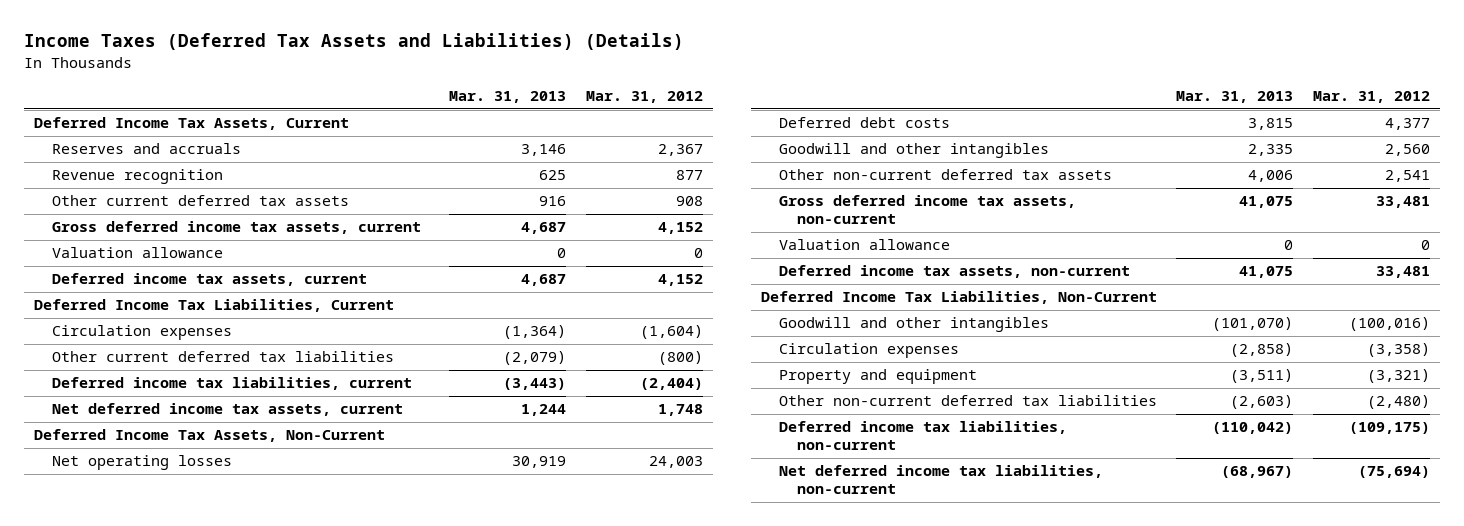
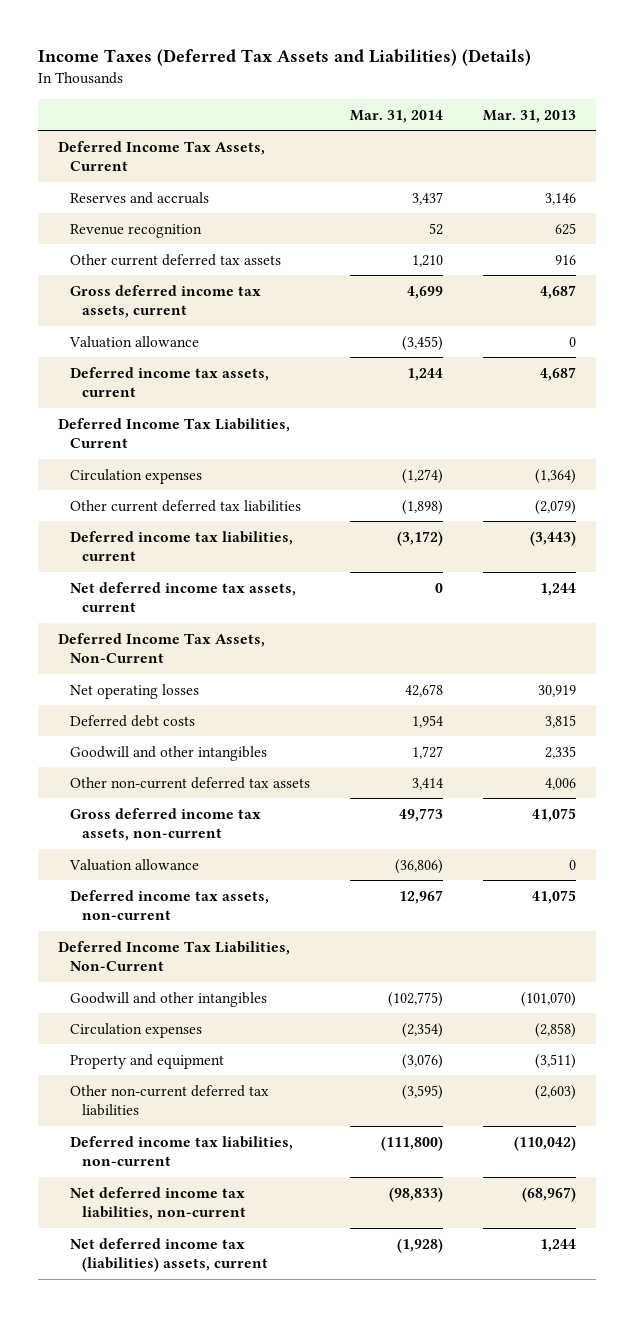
[586,91,704,104] Mar. 31, 2012 -> none
none -> [350,109,444,123] Mar. 31, 2014
none -> [70,1237,269,1273] Net deferred income tax (liabilities) assets, current

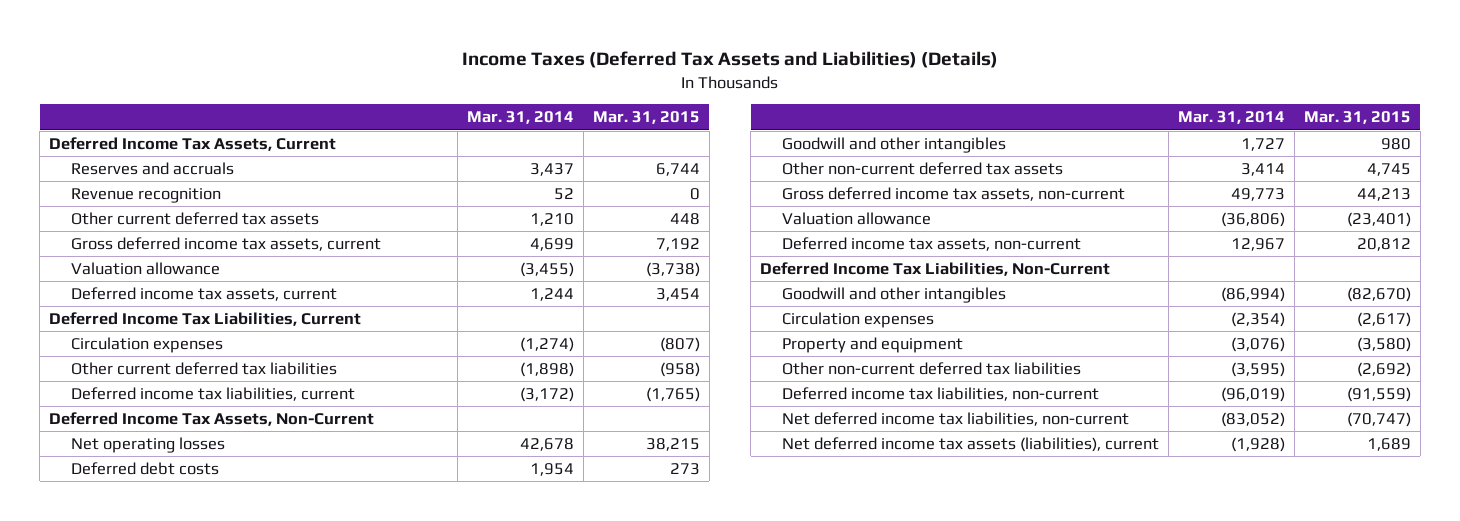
[483,109,577,123] Mar. 31, 2013 -> none
none -> [592,111,700,125] Mar. 31, 2015
[70,581,297,613] Net deferred income tax assets, current -> none
[388,991,444,1007] (102,775) -> [1220,287,1285,303] (86,994)
[381,1135,444,1151] (111,800) -> [1220,387,1285,403] (96,019)
[389,1186,444,1202] (98,833) -> [1220,412,1285,428] (83,052)
[70,1237,269,1273] Net deferred income tax (liabilities) assets, current -> [782,437,1160,453] Net deferred income tax assets (liabilities), current

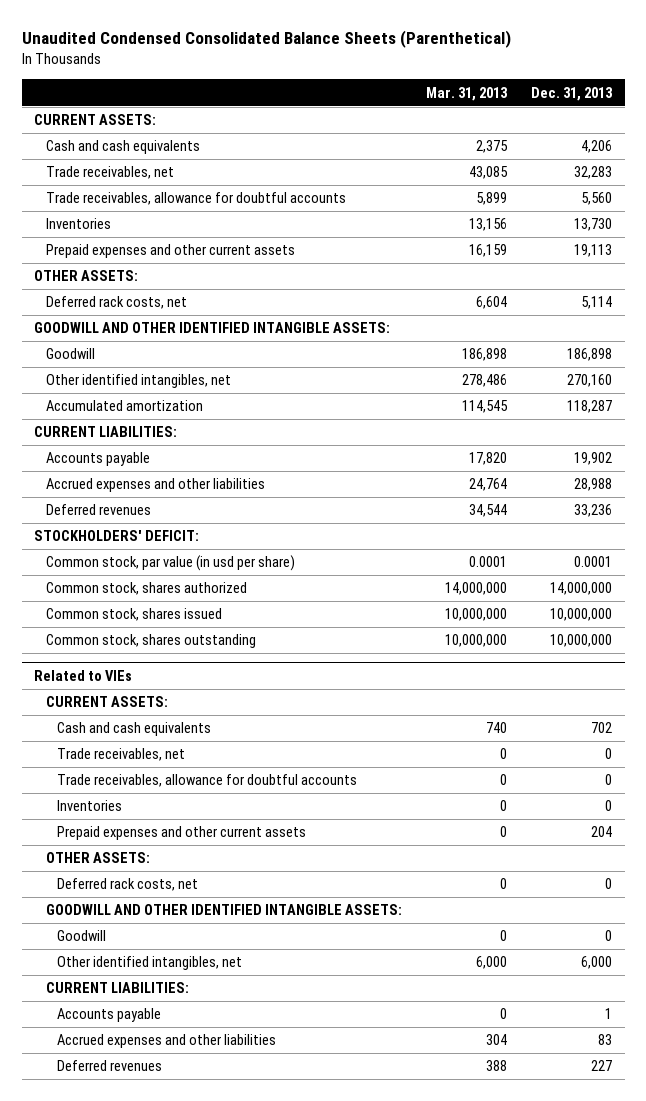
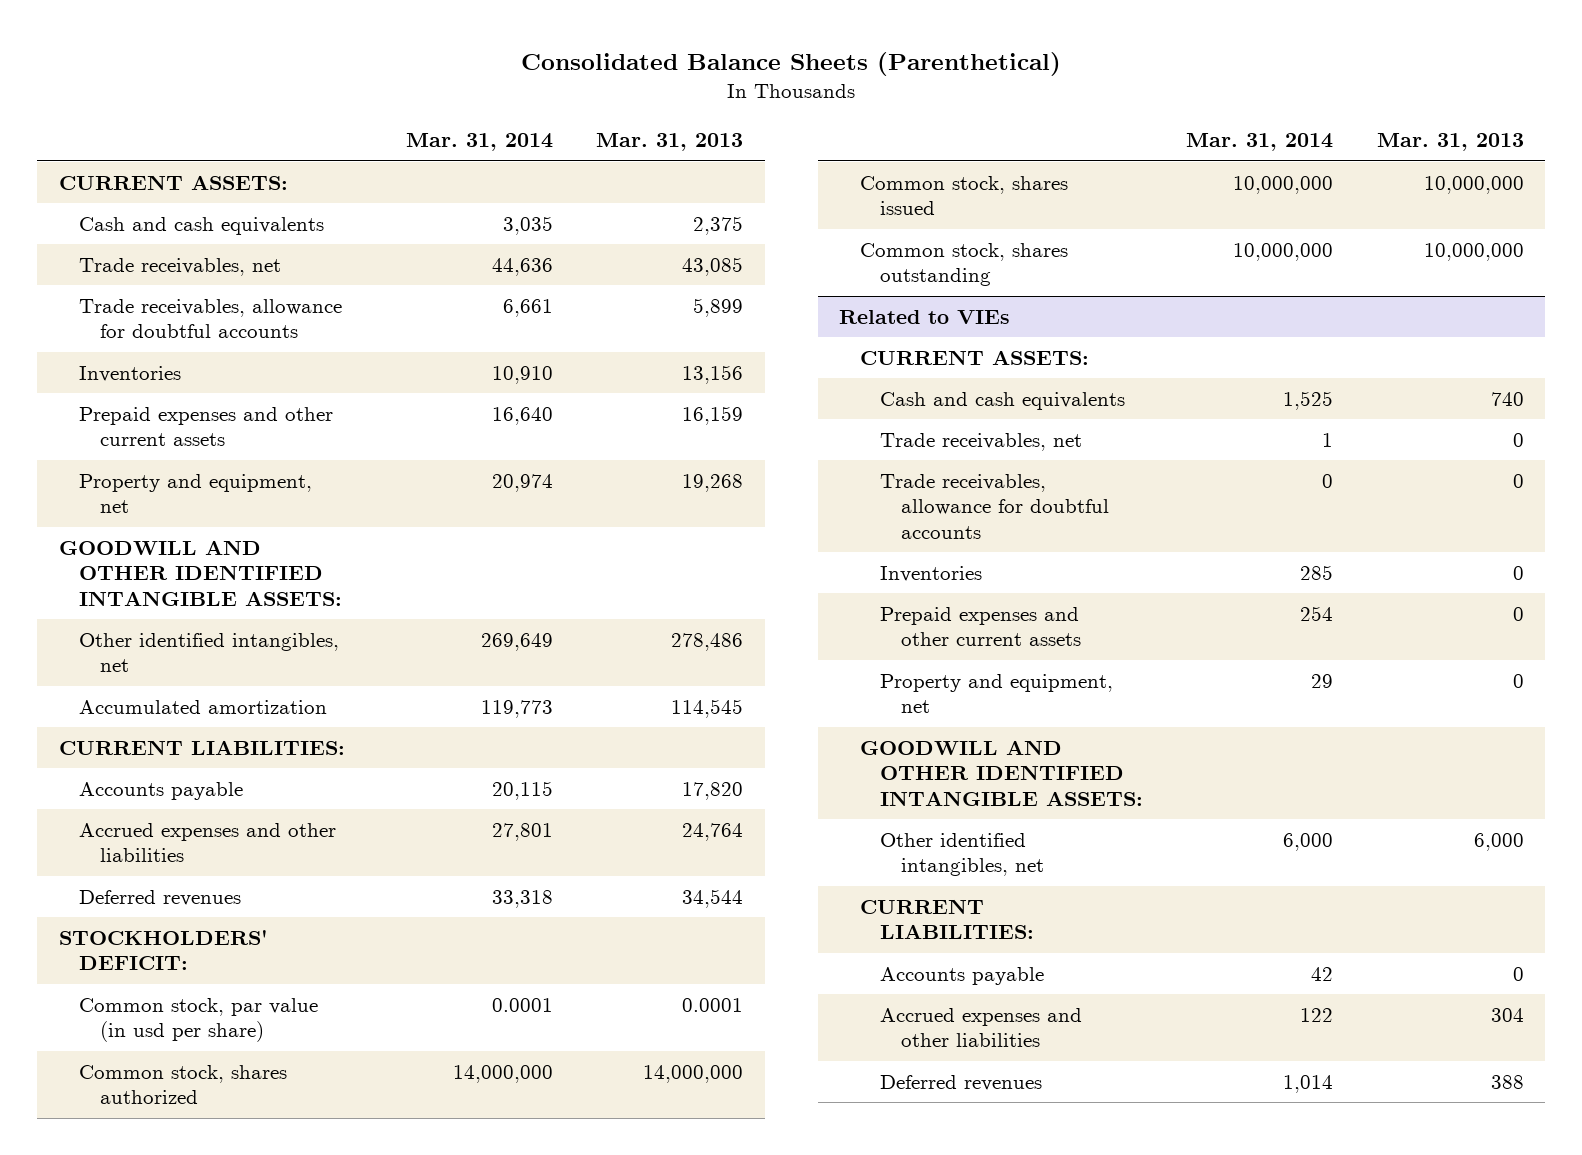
[21,30,511,49] Unaudited Condensed Consolidated Balance Sheets (Parenthetical) -> [521,51,1062,76] Consolidated Balance Sheets (Parenthetical)
[531,86,614,101] Dec. 31, 2013 -> none
none -> [406,133,554,152] Mar. 31, 2014
[33,270,138,282] OTHER ASSETS: -> none
[45,296,187,310] Deferred rack costs, net -> none
none -> [79,473,313,514] Property and equipment, net
[45,348,95,360] Goodwill -> none
[45,852,150,864] OTHER ASSETS: -> none
[57,878,199,892] Deferred rack costs, net -> none
none -> [880,673,1114,714] Property and equipment, net
[57,930,107,942] Goodwill -> none

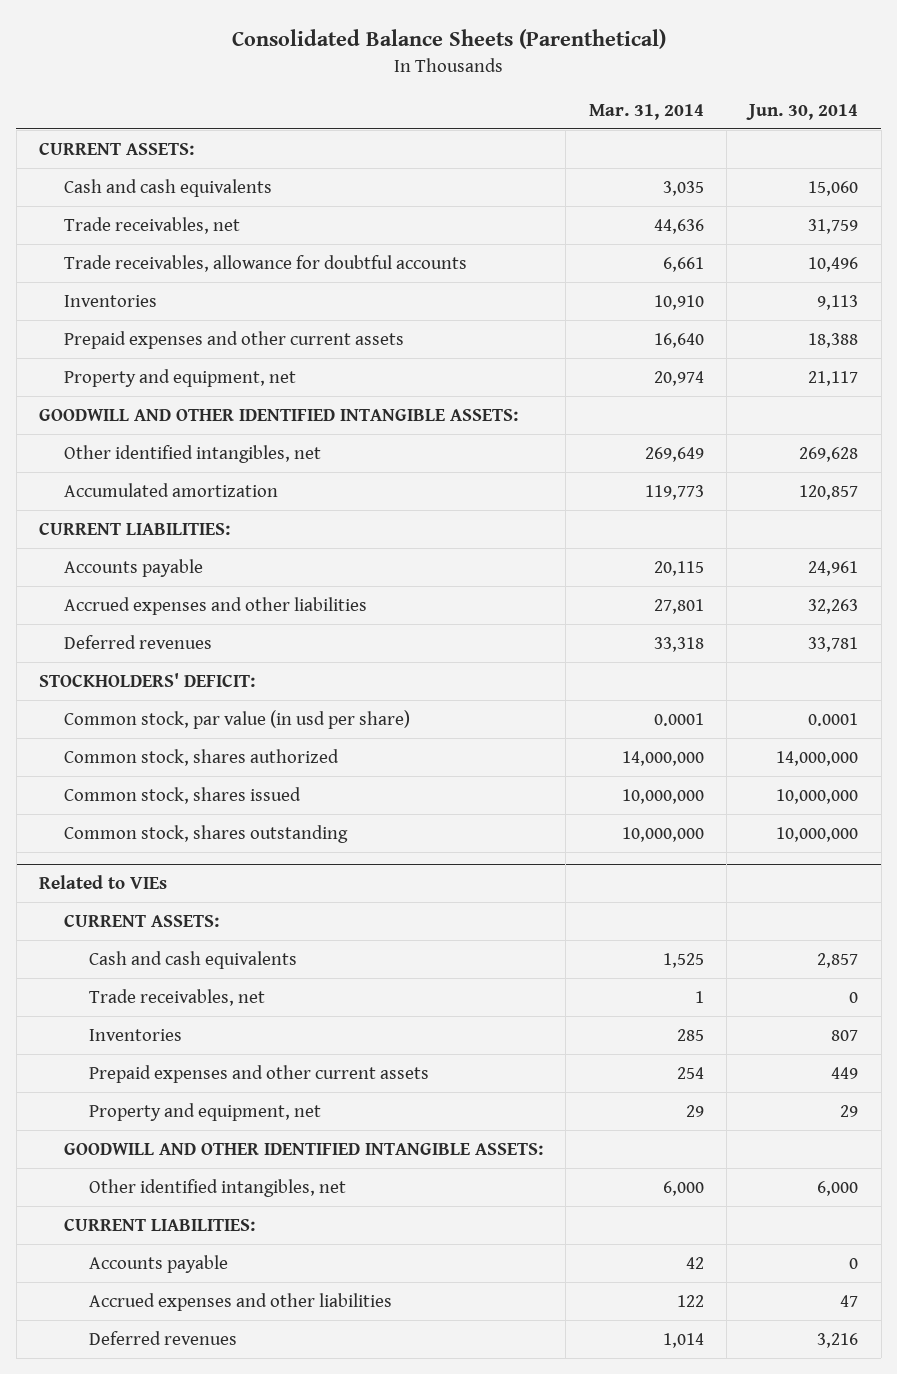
[596,133,744,152] Mar. 31, 2013 -> none
none -> [746,103,859,120] Jun. 30, 2014
[880,473,1109,539] Trade receivables, allowance for doubtful accounts -> none

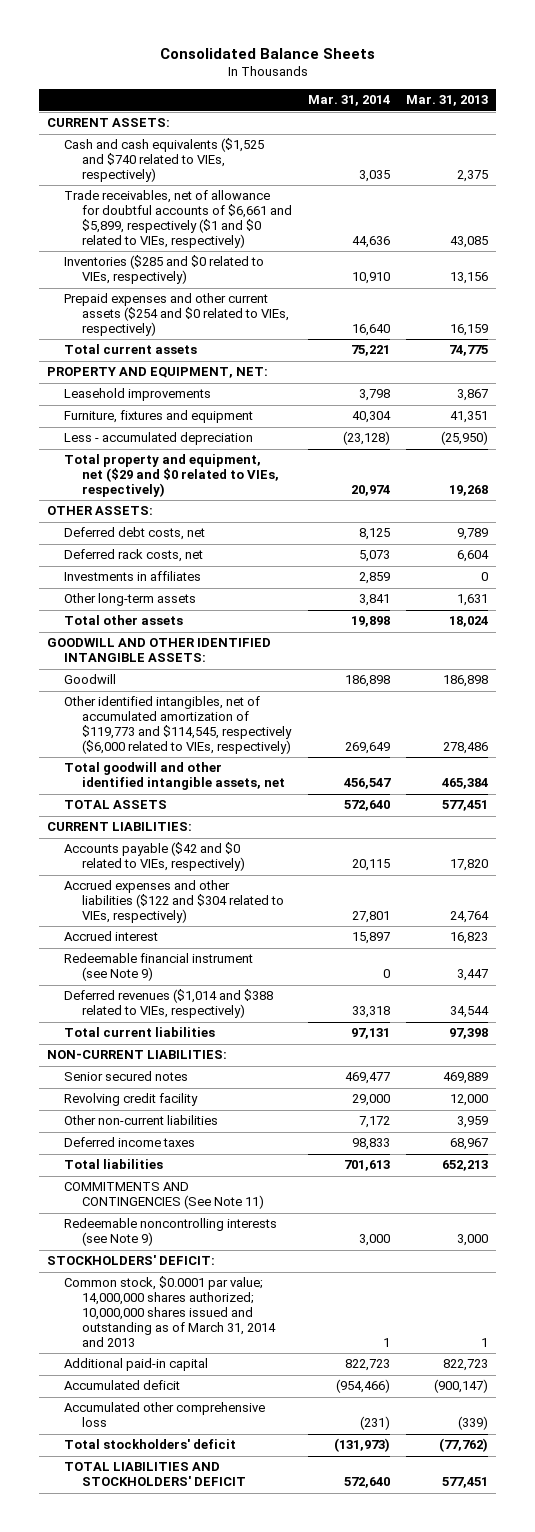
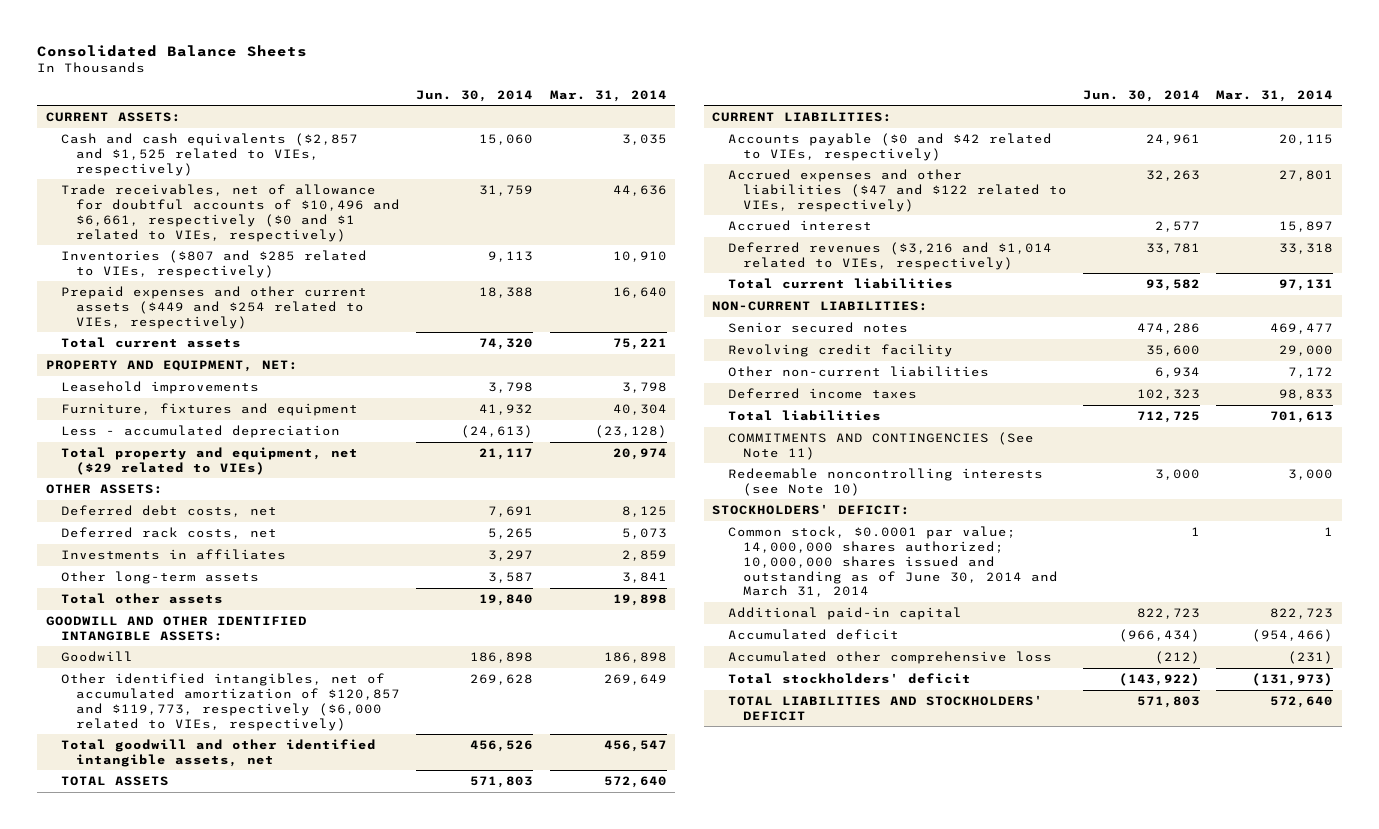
[406,95,489,107] Mar. 31, 2013 -> none
none -> [416,89,534,102] Jun. 30, 2014
[64,138,265,183] Cash and cash equivalents ($1,525 and $740 related to VIEs, respectively) -> [60,132,358,176] Cash and cash equivalents ($2,857 and $1,525 related to VIEs, respectively)
[64,190,292,248] Trade receivables, net of allowance for doubtful accounts of $6,661 and $5,899, respectively ($1 and $0 related to VIEs, respectively) -> [60,183,401,242] Trade receivables, net of allowance for doubtful accounts of $10,496 and $6,661, respectively ($0 and $1 related to VIEs, respectively)
[64,255,265,285] Inventories ($285 and $0 related to VIEs, respectively) -> [60,249,367,278] Inventories ($807 and $285 related to VIEs, respectively)
[64,293,289,337] Prepaid expenses and other current assets ($254 and $0 related to VIEs, respectively) -> [60,285,367,329] Prepaid expenses and other current assets ($449 and $254 related to VIEs, respectively)
[64,454,279,498] Total property and equipment, net ($29 and $0 related to VIEs, respectively) -> [60,446,358,475] Total property and equipment, net ($29 related to VIEs)
[64,696,292,754] Other identified intangibles, net of accumulated amortization of $119,773 and $114,545, respectively ($6,000 related to VIEs, respectively) -> [60,672,401,731] Other identified intangibles, net of accumulated amortization of $120,857 and $119,773, respectively ($6,000 related to VIEs, respectively)
[64,842,245,872] Accounts payable ($42 and $0 related to VIEs, respectively) -> [727,132,1052,161] Accounts payable ($0 and $42 related to VIEs, respectively)
[64,880,284,924] Accrued expenses and other liabilities ($122 and $304 related to VIEs, respectively) -> [727,168,1067,212] Accrued expenses and other liabilities ($47 and $122 related to VIEs, respectively)
[64,953,254,982] Redeemable financial instrument (see Note 9) -> none
[64,989,274,1019] Deferred revenues ($1,014 and $388 related to VIEs, respectively) -> [727,241,1052,270] Deferred revenues ($3,216 and $1,014 related to VIEs, respectively)
[64,1218,278,1247] Redeemable noncontrolling interests (see Note 9) -> [727,467,1043,496] Redeemable noncontrolling interests (see Note 10)
[64,1276,276,1347] Common stock, $0.0001 par value; 14,000,000 shares authorized; 10,000,000 shares issued and outstanding as of March 31, 2014 and 2013 -> [727,525,1058,598] Common stock, $0.0001 par value; 14,000,000 shares authorized; 10,000,000 shares issued and outstanding as of June 30, 2014 and March 31, 2014

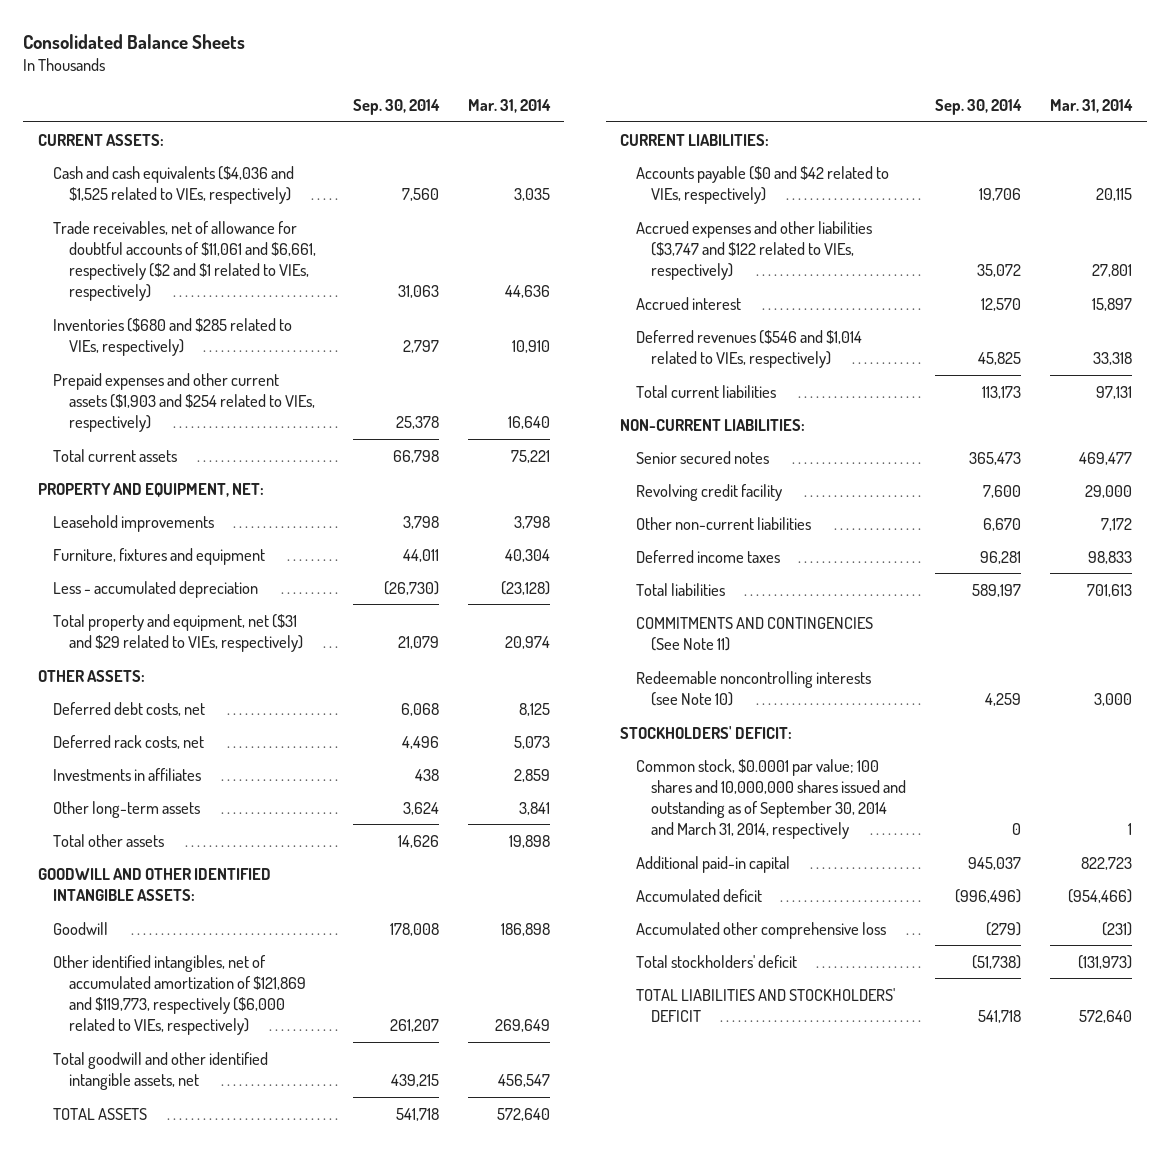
[416,89,534,102] Jun. 30, 2014 -> none
none -> [352,98,440,115] Sep. 30, 2014
[60,132,358,176] Cash and cash equivalents ($2,857 and $1,525 related to VIEs, respectively) -> [53,165,295,204] Cash and cash equivalents ($4,036 and $1,525 related to VIEs, respectively)
[60,183,401,242] Trade receivables, net of allowance for doubtful accounts of $10,496 and $6,661, respectively ($0 and $1 related to VIEs, respectively) -> [53,220,316,302] Trade receivables, net of allowance for doubtful accounts of $11,061 and $6,661, respectively ($2 and $1 related to VIEs, respectively)
[60,249,367,278] Inventories ($807 and $285 related to VIEs, respectively) -> [53,317,293,356] Inventories ($680 and $285 related to VIEs, respectively)
[60,285,367,329] Prepaid expenses and other current assets ($449 and $254 related to VIEs, respectively) -> [53,372,315,433] Prepaid expenses and other current assets ($1,903 and $254 related to VIEs, respectively)
[60,446,358,475] Total property and equipment, net ($29 related to VIEs) -> [53,613,303,652] Total property and equipment, net ($31 and $29 related to VIEs, respectively)
[60,672,401,731] Other identified intangibles, net of accumulated amortization of $120,857 and $119,773, respectively ($6,000 related to VIEs, respectively) -> [53,954,306,1036] Other identified intangibles, net of accumulated amortization of $121,869 and $119,773, respectively ($6,000 related to VIEs, respectively)
[727,168,1067,212] Accrued expenses and other liabilities ($47 and $122 related to VIEs, respectively) -> [635,220,872,281] Accrued expenses and other liabilities ($3,747 and $122 related to VIEs, respectively)
[727,241,1052,270] Deferred revenues ($3,216 and $1,014 related to VIEs, respectively) -> [635,329,862,368] Deferred revenues ($546 and $1,014 related to VIEs, respectively)
[727,525,1058,598] Common stock, $0.0001 par value; 14,000,000 shares authorized; 10,000,000 shares issued and outstanding as of June 30, 2014 and March 31, 2014 -> [635,758,907,840] Common stock, $0.0001 par value; 100 shares and 10,000,000 shares issued and outstanding as of September 30, 2014 and March 31, 2014, respectively

